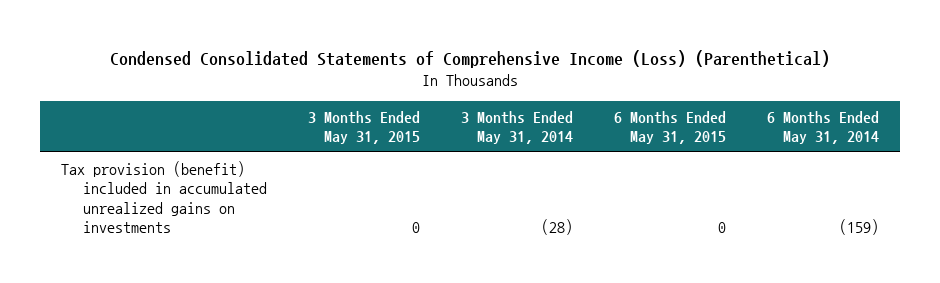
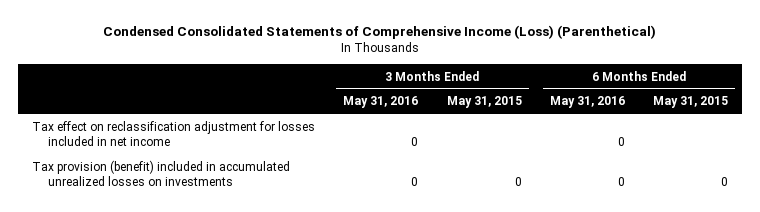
[461,110,574,145] 3 Months Ended May 31, 2014 -> none
[767,110,880,145] 6 Months Ended May 31, 2014 -> none
none -> [343,96,419,109] May 31, 2016
none -> [549,96,625,109] May 31, 2016
none -> [31,120,315,146] Tax effect on reclassification adjustment for losses included in net income
[60,160,268,234] Tax provision (benefit) included in accumulated unrealized gains on investments -> [31,159,290,186] Tax provision (benefit) included in accumulated unrealized losses on investments

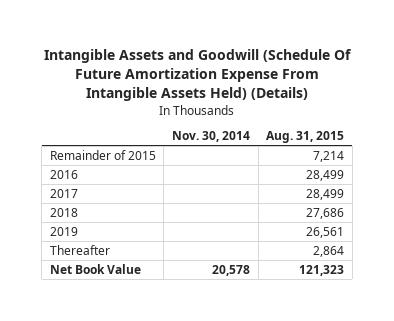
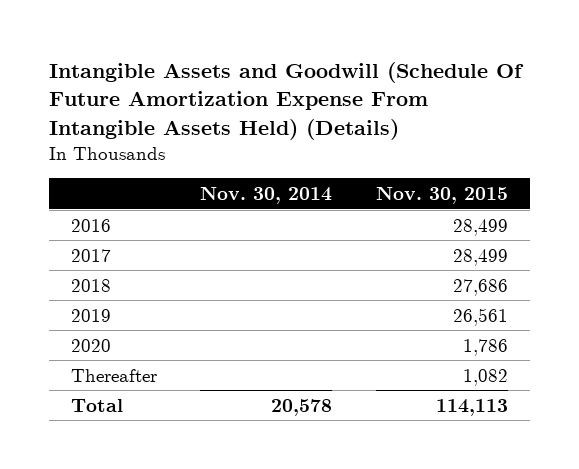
[266,131,345,144] Aug. 31, 2015 -> none
none -> [375,186,508,204] Nov. 30, 2015
[49,149,156,160] Remainder of 2015 -> none
none -> [70,338,111,352] 2020
[49,263,141,274] Net Book Value -> [70,398,123,412] Total

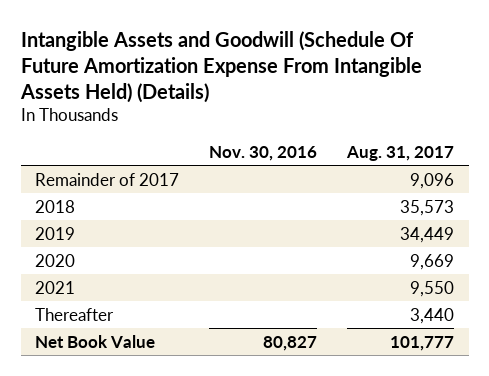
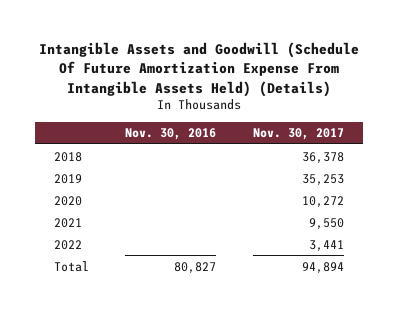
[345,145,454,161] Aug. 31, 2017 -> none
none -> [253,128,345,141] Nov. 30, 2017
[35,172,180,186] Remainder of 2017 -> none
[35,307,115,321] Thereafter -> none
none -> [53,239,82,250] 2022
[35,334,156,348] Net Book Value -> [53,260,89,272] Total

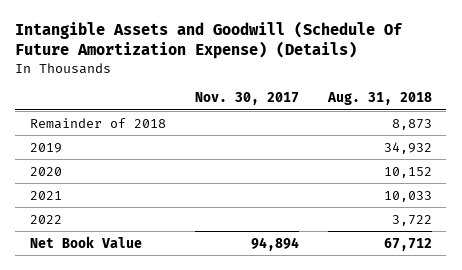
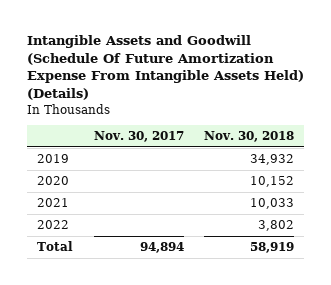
[15,21,404,60] Intangible Assets and Goodwill (Schedule Of Future Amortization Expense) (Details) -> [27,34,305,101] Intangible Assets and Goodwill (Schedule Of Future Amortization Expense From Intangible Assets Held) (Details)
[326,92,432,106] Aug. 31, 2018 -> none
none -> [204,130,295,142] Nov. 30, 2018
[29,117,166,129] Remainder of 2018 -> none
[29,235,142,248] Net Book Value -> [37,241,74,252] Total

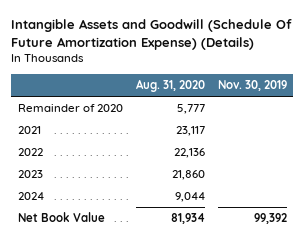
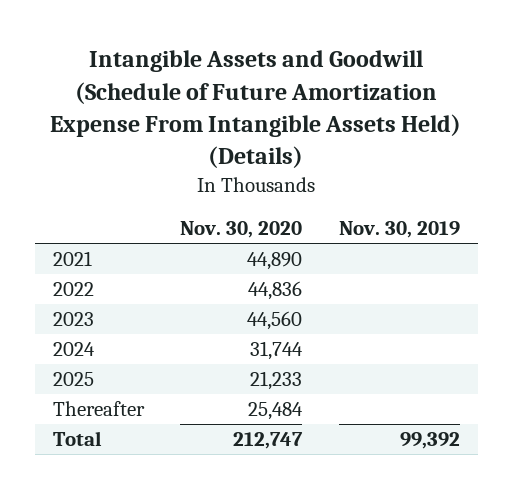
[11,19,293,50] Intangible Assets and Goodwill (Schedule Of Future Amortization Expense) (Details) -> [50,50,462,169] Intangible Assets and Goodwill (Schedule of Future Amortization Expense From Intangible Assets Held) (Details)
[135,79,205,93] Aug. 31, 2020 -> none
none -> [180,221,303,239] Nov. 30, 2020
[17,104,123,113] Remainder of 2020 -> none
none -> [53,372,95,387] 2025
none -> [53,401,146,417] Thereafter
[17,212,105,223] Net Book Value -> [53,431,103,447] Total

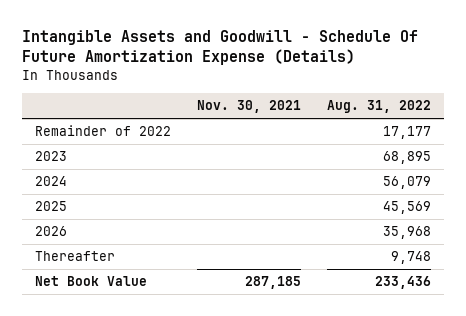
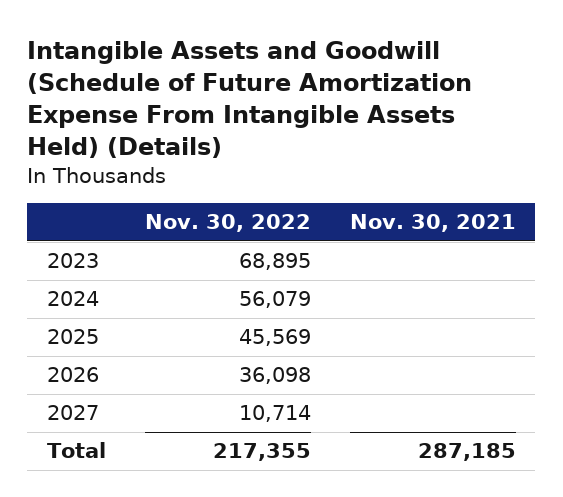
[22,30,419,66] Intangible Assets and Goodwill - Schedule Of Future Amortization Expense (Details) -> [27,41,473,158] Intangible Assets and Goodwill (Schedule of Future Amortization Expense From Intangible Assets Held) (Details)
[327,100,432,114] Aug. 31, 2022 -> none
none -> [144,214,311,233] Nov. 30, 2022
[35,125,172,137] Remainder of 2022 -> none
[35,251,116,262] Thereafter -> none
none -> [46,405,99,421] 2027
[35,276,148,287] Net Book Value -> [46,442,106,459] Total

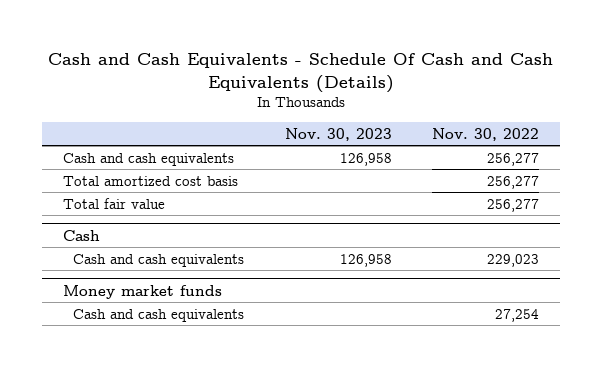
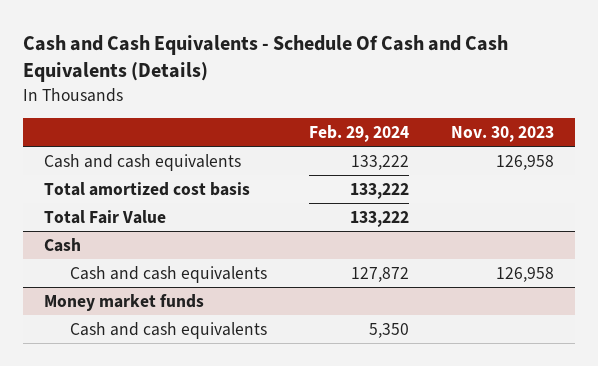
[432,127,540,141] Nov. 30, 2022 -> none
none -> [309,125,410,143] Feb. 29, 2024
[62,197,165,209] Total fair value -> [43,209,166,224] Total Fair Value

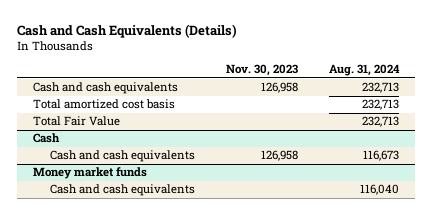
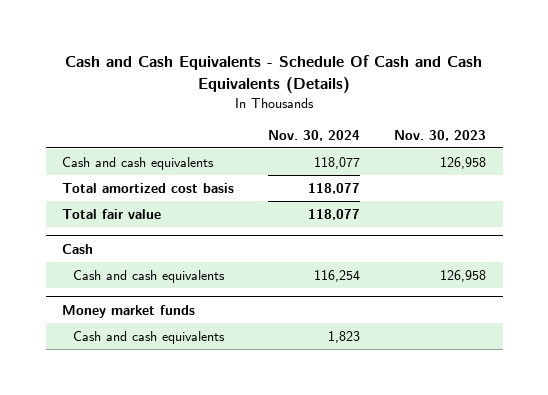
[17,23,238,38] Cash and Cash Equivalents (Details) -> [65,55,483,93] Cash and Cash Equivalents - Schedule Of Cash and Cash Equivalents (Details)
[329,64,401,77] Aug. 31, 2024 -> none
none -> [268,129,361,141] Nov. 30, 2024
[32,116,120,127] Total Fair Value -> [62,208,162,219] Total fair value

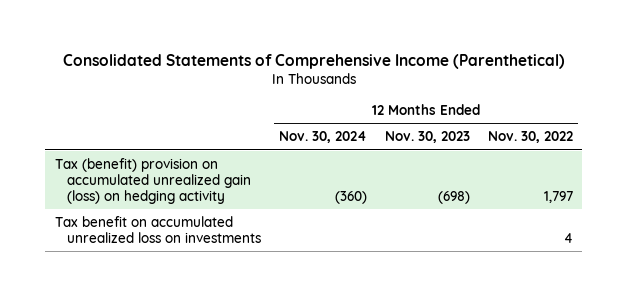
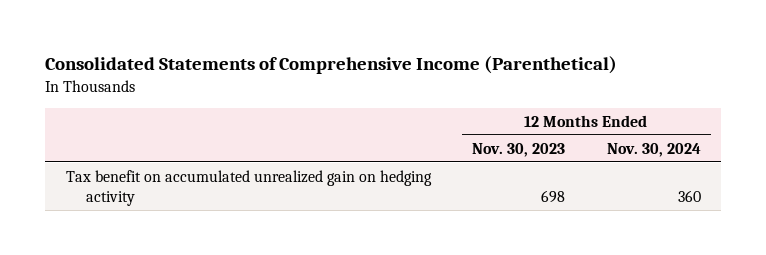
[488,131,574,144] Nov. 30, 2022 -> none
[54,215,261,243] Tax benefit on accumulated unrealized loss on investments -> none
[54,157,251,205] Tax (benefit) provision on accumulated unrealized gain (loss) on hedging activity -> [65,169,432,207] Tax benefit on accumulated unrealized gain on hedging activity
[334,191,367,205] (360) -> [677,190,701,203] 360
[438,191,471,205] (698) -> [541,190,566,204] 698

